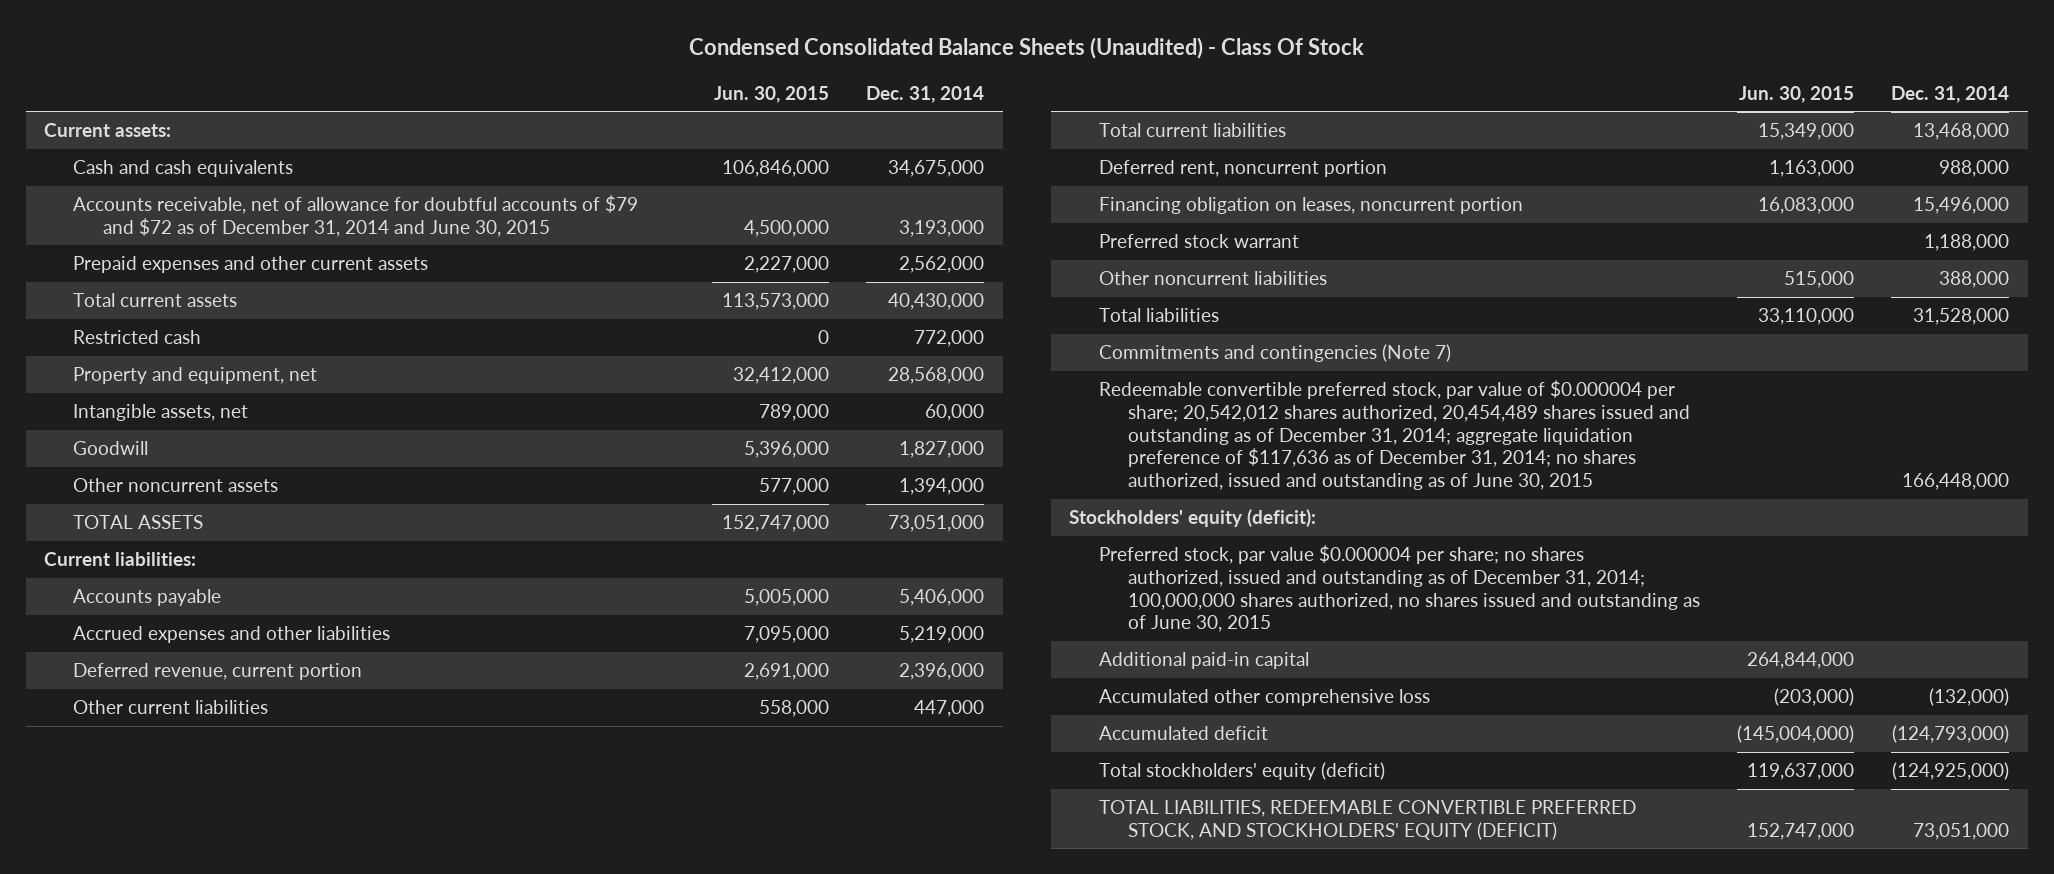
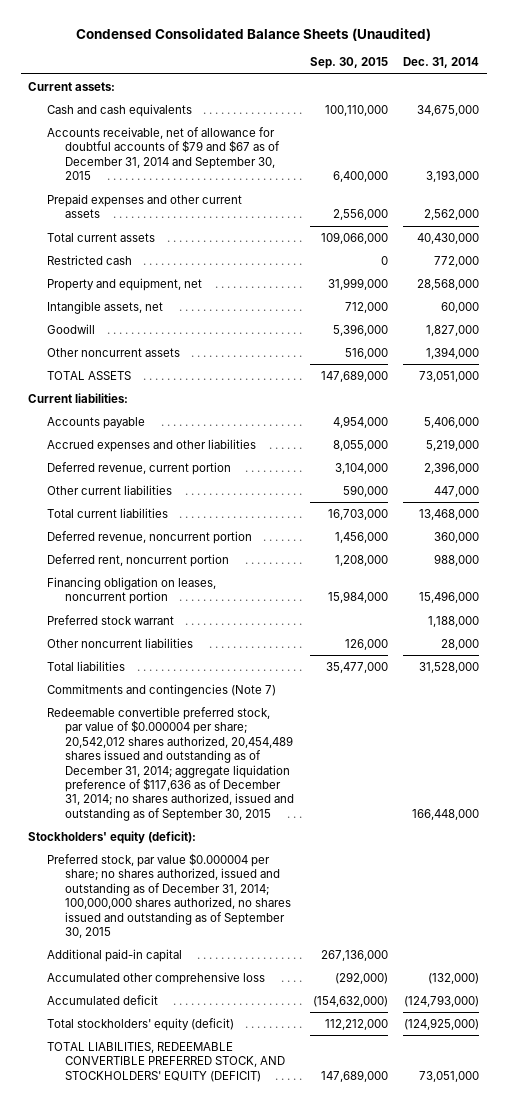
[688,37,1364,60] Condensed Consolidated Balance Sheets (Unaudited) - Class Of Stock -> [75,27,431,41] Condensed Consolidated Balance Sheets (Unaudited)
[713,85,829,103] Jun. 30, 2015 -> none
none -> [309,57,388,70] Sep. 30, 2015
[73,195,639,237] Accounts receivable, net of allowance for doubtful accounts of $79 and $72 as of December 31, 2014 and June 30, 2015 -> [46,126,281,181] Accounts receivable, net of allowance for doubtful accounts of $79 and $67 as of December 31, 2014 and September 30, 2015
none -> [46,530,252,544] Deferred revenue, noncurrent portion
[1939,271,2010,289] 388,000 -> [441,638,480,650] 28,000
[1098,380,1690,491] Redeemable convertible preferred stock, par value of $0.000004 per share; 20,542,012 shares authorized, 20,454,489 shares issued and outstanding as of December 31, 2014; aggregate liquidation preference of $117,636 as of December 31, 2014; no shares authorized, issued and outstanding as of June 30, 2015 -> [46,706,295,821] Redeemable convertible preferred stock, par value of $0.000004 per share; 20,542,012 shares authorized, 20,454,489 shares issued and outstanding as of December 31, 2014; aggregate liquidation preference of $117,636 as of December 31, 2014; no shares authorized, issued and outstanding as of September 30, 2015
[1098,545,1700,633] Preferred stock, par value $0.000004 per share; no shares authorized, issued and outstanding as of December 31, 2014; 100,000,000 shares authorized, no shares issued and outstanding as of June 30, 2015 -> [46,852,292,939] Preferred stock, par value $0.000004 per share; no shares authorized, issued and outstanding as of December 31, 2014; 100,000,000 shares authorized, no shares issued and outstanding as of September 30, 2015

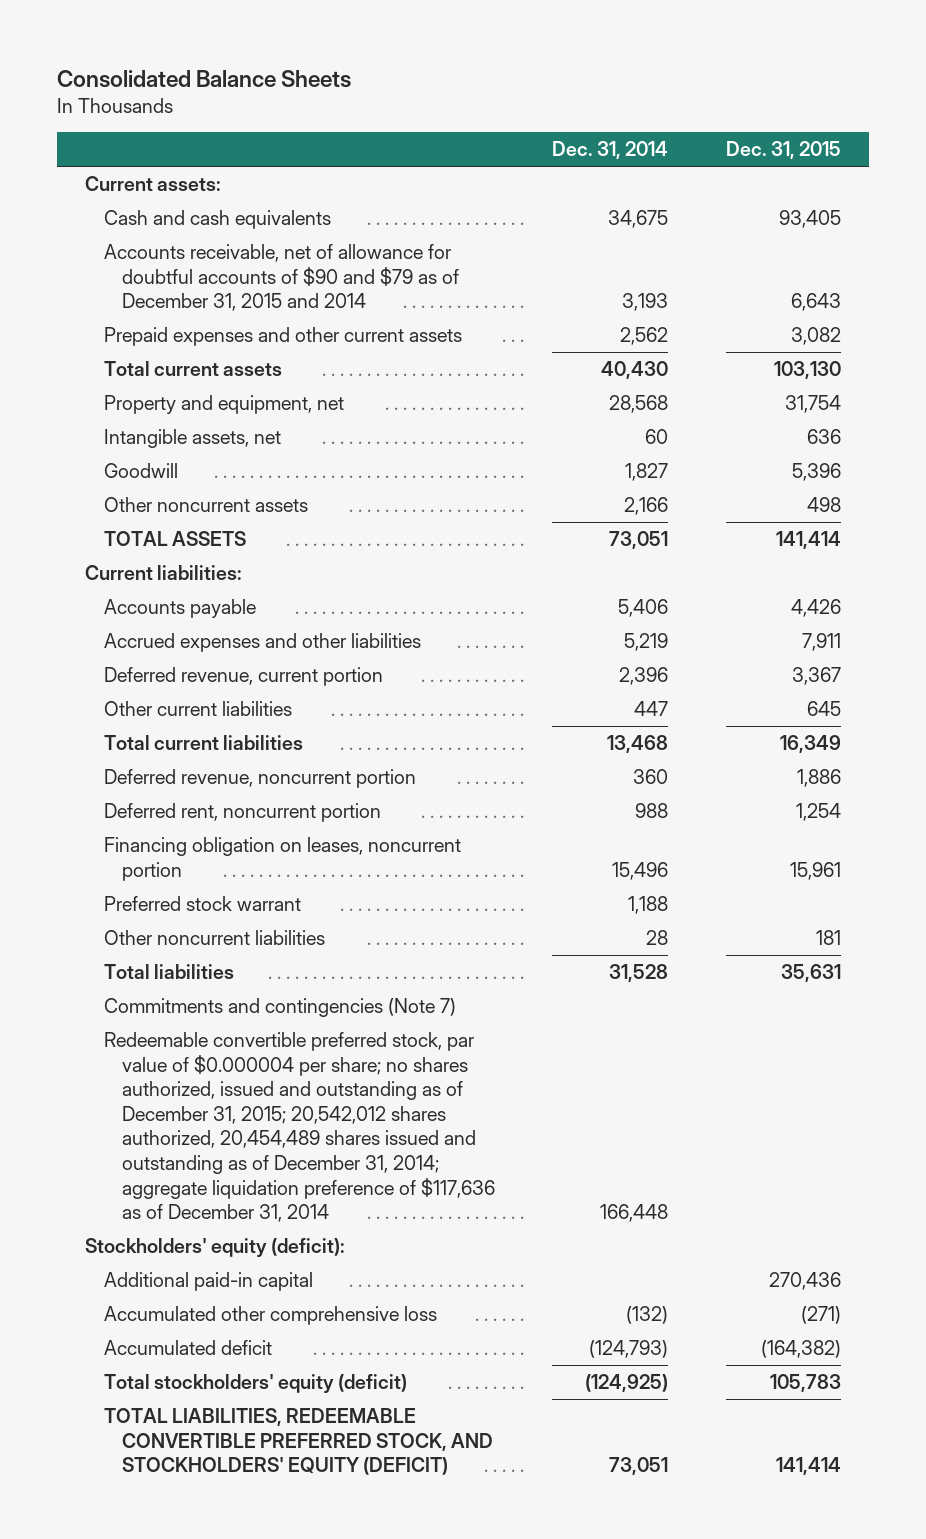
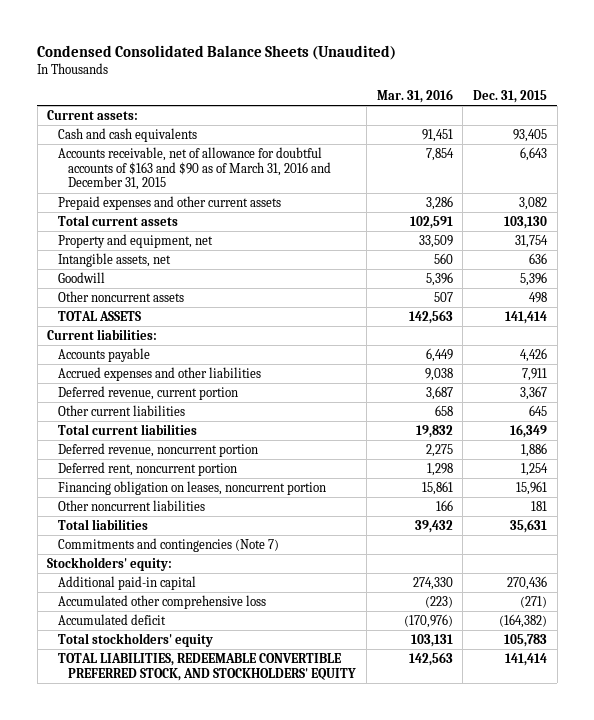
[56,69,351,88] Consolidated Balance Sheets -> [37,44,397,60] Condensed Consolidated Balance Sheets (Unaudited)
[552,141,669,160] Dec. 31, 2014 -> none
none -> [376,88,453,103] Mar. 31, 2016
[103,244,459,312] Accounts receivable, net of allowance for doubtful accounts of $90 and $79 as of December 31, 2015 and 2014 -> [57,146,332,191] Accounts receivable, net of allowance for doubtful accounts of $163 and $90 as of March 31, 2016 and December 31, 2015
[103,896,301,912] Preferred stock warrant -> none
[103,1032,495,1223] Redeemable convertible preferred stock, par value of $0.000004 per share; no shares authorized, issued and outstanding as of December 31, 2015; 20,542,012 shares authorized, 20,454,489 shares issued and outstanding as of December 31, 2014; aggregate liquidation preference of $117,636 as of December 31, 2014 -> none
[85,1238,346,1258] Stockholders' equity (deficit): -> [47,556,173,571] Stockholders' equity:
[103,1374,407,1394] Total stockholders' equity (deficit) -> [57,632,213,647] Total stockholders' equity
[103,1408,493,1476] TOTAL LIABILITIES, REDEEMABLE CONVERTIBLE PREFERRED STOCK, AND STOCKHOLDERS' EQUITY (DEFICIT) -> [57,652,357,681] TOTAL LIABILITIES, REDEEMABLE CONVERTIBLE PREFERRED STOCK, AND STOCKHOLDERS' EQUITY

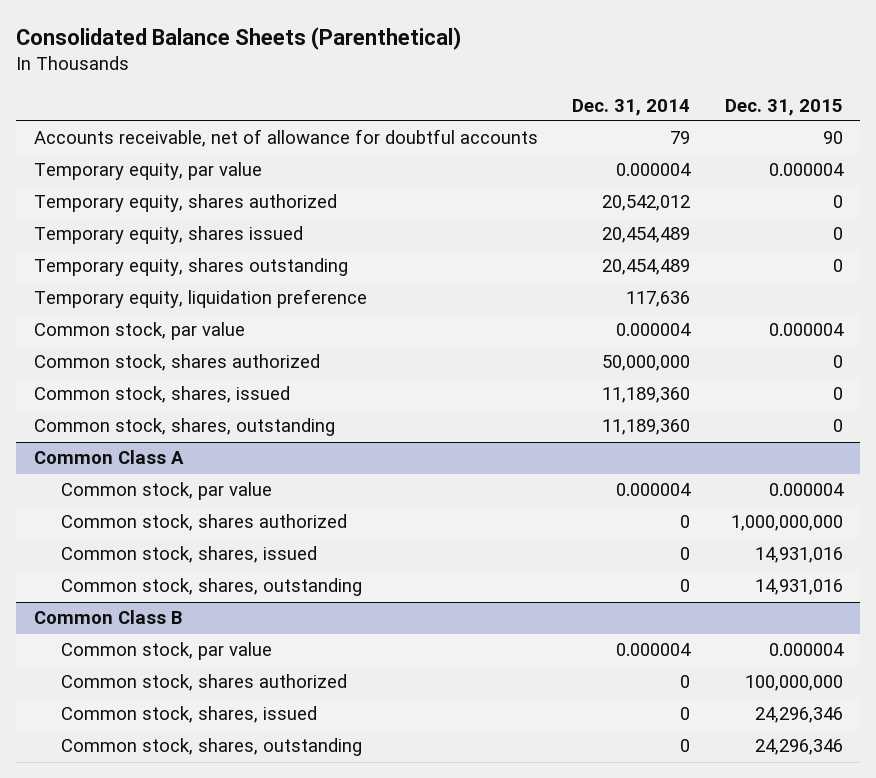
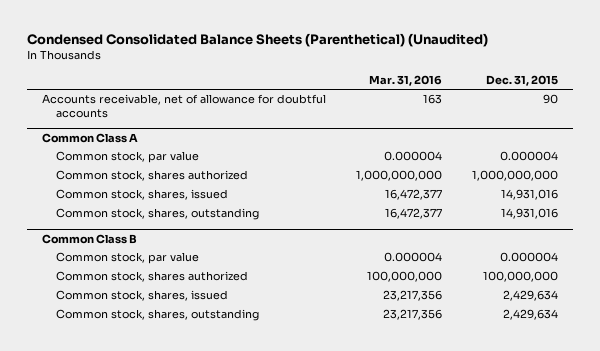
[16,27,462,51] Consolidated Balance Sheets (Parenthetical) -> [26,32,488,47] Condensed Consolidated Balance Sheets (Parenthetical) (Unaudited)
[572,98,691,116] Dec. 31, 2014 -> none
none -> [368,74,442,86] Mar. 31, 2016
[33,162,262,181] Temporary equity, par value -> none
[33,194,337,213] Temporary equity, shares authorized -> none
[33,226,303,245] Temporary equity, shares issued -> none
[33,258,348,277] Temporary equity, shares outstanding -> none
[33,289,367,309] Temporary equity, liquidation preference -> none
[33,322,245,341] Common stock, par value -> none
[33,354,320,372] Common stock, shares authorized -> none
[33,386,290,404] Common stock, shares, issued -> none
[33,418,335,437] Common stock, shares, outstanding -> none
[754,707,843,724] 24,296,346 -> [503,290,559,302] 2,429,634
[754,739,843,756] 24,296,346 -> [503,309,559,321] 2,429,634

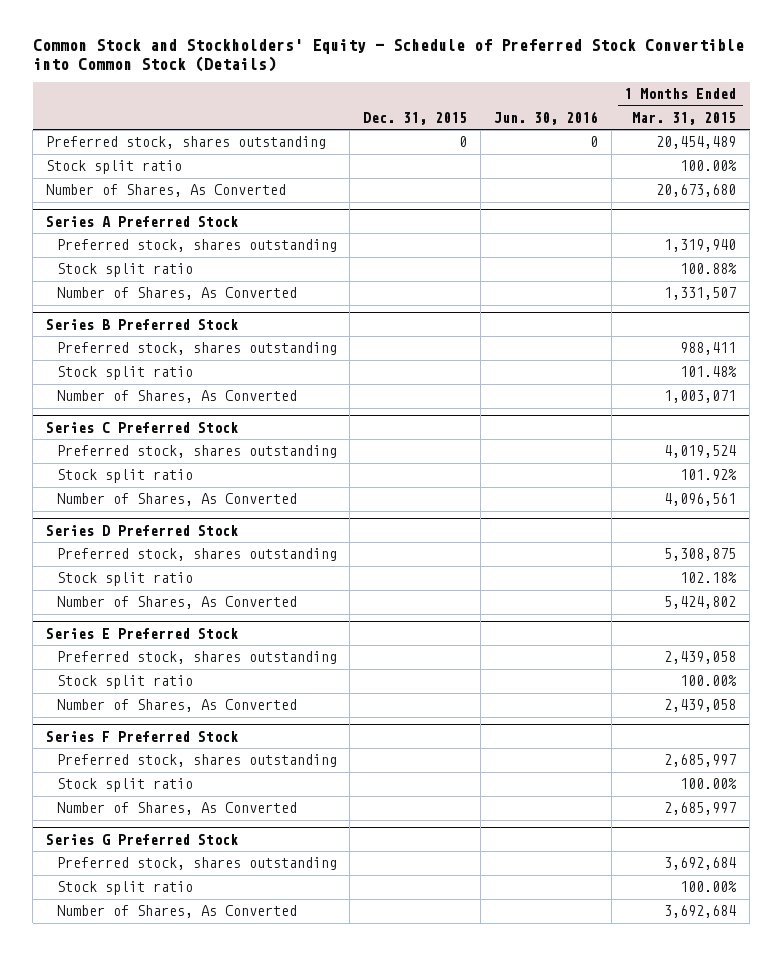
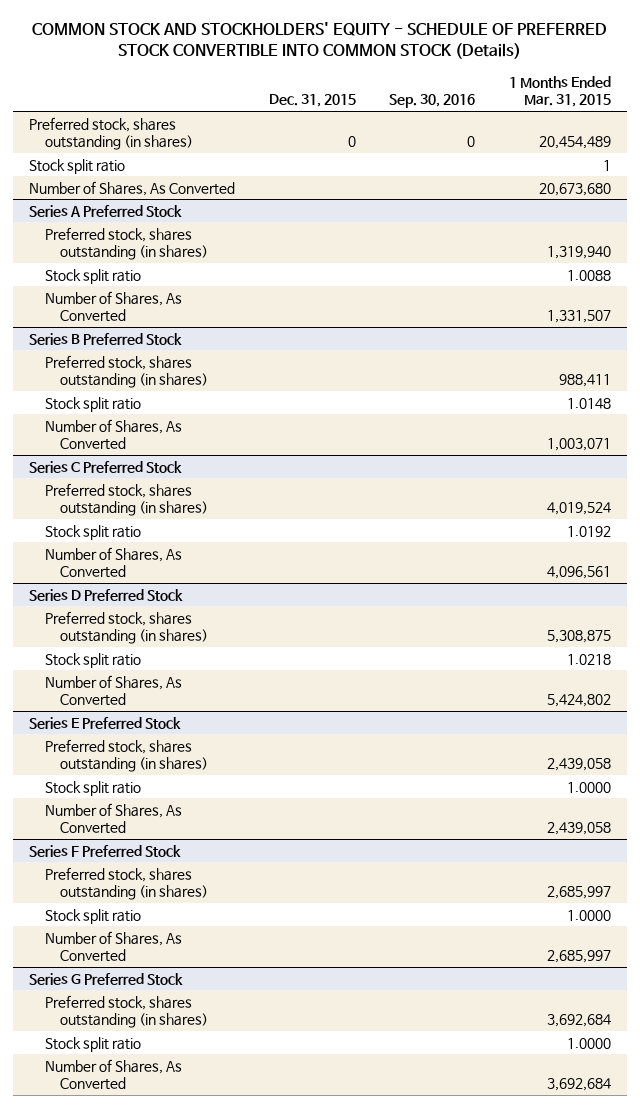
[32,39,744,72] Common Stock and Stockholders' Equity - Schedule of Preferred Stock Convertible into Common Stock (Details) -> [32,21,608,60] COMMON STOCK AND STOCKHOLDERS' EQUITY - SCHEDULE OF PREFERRED STOCK CONVERTIBLE INTO COMMON STOCK (Details)
[493,110,598,125] Jun. 30, 2016 -> none
none -> [389,94,476,109] Sep. 30, 2016
[46,136,327,150] Preferred stock, shares outstanding -> [29,116,193,150] Preferred stock, shares outstanding (in shares)
[680,160,738,172] 100.00% -> [602,159,611,171] 1
[56,239,337,253] Preferred stock, shares outstanding -> [44,226,209,260] Preferred stock, shares outstanding (in shares)
[680,263,738,275] 100.88% -> [566,269,611,281] 1.0088
[56,342,337,356] Preferred stock, shares outstanding -> [44,354,209,388] Preferred stock, shares outstanding (in shares)
[680,366,738,378] 101.48% -> [566,397,611,409] 1.0148
[56,445,337,459] Preferred stock, shares outstanding -> [44,482,209,516] Preferred stock, shares outstanding (in shares)
[680,469,738,481] 101.92% -> [566,525,611,537] 1.0192
[56,548,337,562] Preferred stock, shares outstanding -> [44,610,209,644] Preferred stock, shares outstanding (in shares)
[680,572,738,584] 102.18% -> [566,653,611,665] 1.0218
[56,651,337,665] Preferred stock, shares outstanding -> [44,738,209,772] Preferred stock, shares outstanding (in shares)
[680,675,738,687] 100.00% -> [566,781,611,793] 1.0000
[56,754,337,768] Preferred stock, shares outstanding -> [44,866,209,900] Preferred stock, shares outstanding (in shares)
[680,778,738,790] 100.00% -> [566,909,611,921] 1.0000
[56,857,337,871] Preferred stock, shares outstanding -> [44,994,209,1028] Preferred stock, shares outstanding (in shares)
[680,881,738,893] 100.00% -> [566,1037,611,1049] 1.0000

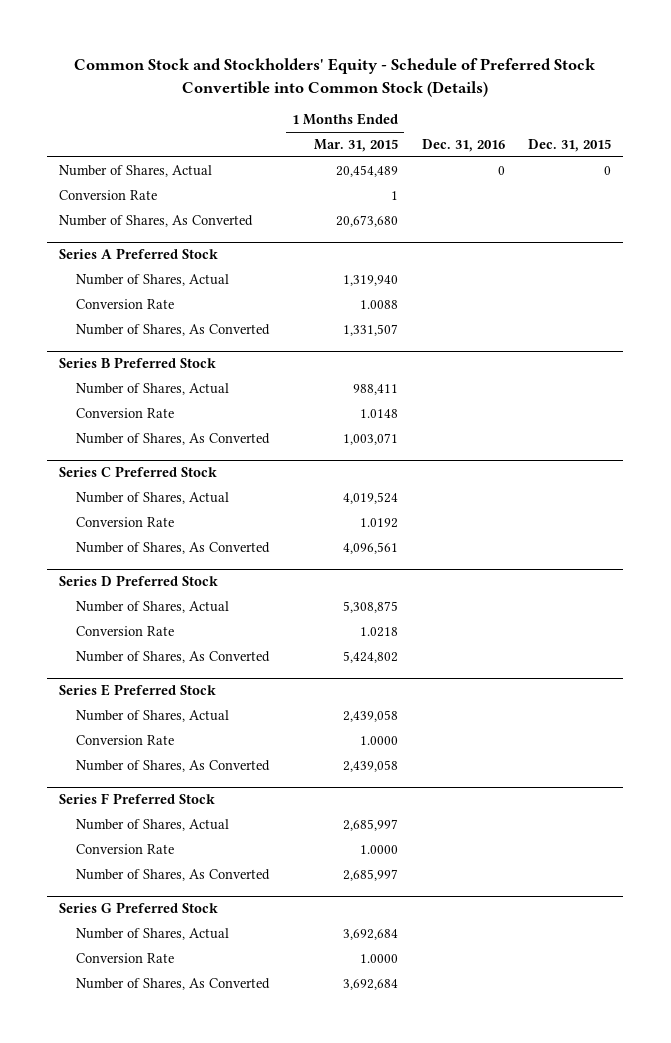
[32,21,608,60] COMMON STOCK AND STOCKHOLDERS' EQUITY - SCHEDULE OF PREFERRED STOCK CONVERTIBLE INTO COMMON STOCK (Details) -> [74,58,596,97] Common Stock and Stockholders' Equity - Schedule of Preferred Stock Convertible into Common Stock (Details)
[389,94,476,109] Sep. 30, 2016 -> none
none -> [421,139,505,153] Dec. 31, 2016
[29,116,193,150] Preferred stock, shares outstanding (in shares) -> [59,165,213,178] Number of Shares, Actual
[29,158,126,174] Stock split ratio -> [59,190,158,201] Conversion Rate
[44,226,209,260] Preferred stock, shares outstanding (in shares) -> [75,274,229,287] Number of Shares, Actual
[44,268,141,284] Stock split ratio -> [75,299,174,310] Conversion Rate
[44,354,209,388] Preferred stock, shares outstanding (in shares) -> [75,383,229,396] Number of Shares, Actual
[44,396,141,412] Stock split ratio -> [75,408,174,419] Conversion Rate
[44,482,209,516] Preferred stock, shares outstanding (in shares) -> [75,492,229,505] Number of Shares, Actual
[44,524,141,540] Stock split ratio -> [75,517,174,528] Conversion Rate
[44,610,209,644] Preferred stock, shares outstanding (in shares) -> [75,601,229,614] Number of Shares, Actual
[44,652,141,668] Stock split ratio -> [75,626,174,637] Conversion Rate
[44,738,209,772] Preferred stock, shares outstanding (in shares) -> [75,710,229,723] Number of Shares, Actual
[44,780,141,796] Stock split ratio -> [75,735,174,746] Conversion Rate
[44,866,209,900] Preferred stock, shares outstanding (in shares) -> [75,819,229,832] Number of Shares, Actual
[44,908,141,924] Stock split ratio -> [75,844,174,855] Conversion Rate
[44,994,209,1028] Preferred stock, shares outstanding (in shares) -> [75,928,229,941] Number of Shares, Actual
[44,1036,141,1052] Stock split ratio -> [75,953,174,964] Conversion Rate

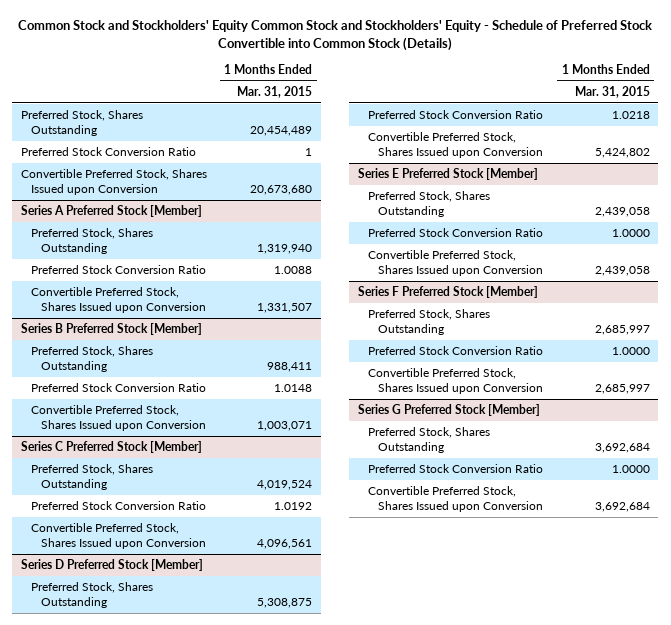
[74,58,596,97] Common Stock and Stockholders' Equity - Schedule of Preferred Stock Convertible into Common Stock (Details) -> [18,19,653,51] Common Stock and Stockholders' Equity Common Stock and Stockholders' Equity - Schedule of Preferred Stock Convertible into Common Stock (Details)
[421,139,505,153] Dec. 31, 2016 -> none
[528,139,612,153] Dec. 31, 2015 -> none
[59,165,213,178] Number of Shares, Actual -> [21,110,144,136] Preferred Stock, Shares Outstanding
[59,190,158,201] Conversion Rate -> [21,147,197,157] Preferred Stock Conversion Ratio
[59,215,254,228] Number of Shares, As Converted -> [21,169,208,195] Convertible Preferred Stock, Shares Issued upon Conversion
[59,248,219,260] Series A Preferred Stock -> [21,205,203,218] Series A Preferred Stock [Member]
[75,274,229,287] Number of Shares, Actual -> [30,228,153,254] Preferred Stock, Shares Outstanding
[75,299,174,310] Conversion Rate -> [30,265,206,275] Preferred Stock Conversion Ratio
[75,324,270,337] Number of Shares, As Converted -> [30,287,206,313] Convertible Preferred Stock, Shares Issued upon Conversion
[59,357,217,369] Series B Preferred Stock -> [21,323,203,336] Series B Preferred Stock [Member]
[75,383,229,396] Number of Shares, Actual -> [30,346,153,372] Preferred Stock, Shares Outstanding
[75,408,174,419] Conversion Rate -> [30,383,206,393] Preferred Stock Conversion Ratio
[75,433,270,446] Number of Shares, As Converted -> [30,405,206,431] Convertible Preferred Stock, Shares Issued upon Conversion
[59,466,218,478] Series C Preferred Stock -> [21,441,203,454] Series C Preferred Stock [Member]
[75,492,229,505] Number of Shares, Actual -> [30,464,153,490] Preferred Stock, Shares Outstanding
[75,517,174,528] Conversion Rate -> [30,501,206,511] Preferred Stock Conversion Ratio
[75,542,270,555] Number of Shares, As Converted -> [30,523,206,549] Convertible Preferred Stock, Shares Issued upon Conversion
[59,575,219,587] Series D Preferred Stock -> [21,559,204,572] Series D Preferred Stock [Member]
[75,601,229,614] Number of Shares, Actual -> [30,582,153,608] Preferred Stock, Shares Outstanding
[75,626,174,637] Conversion Rate -> [367,110,543,120] Preferred Stock Conversion Ratio
[75,651,270,664] Number of Shares, As Converted -> [367,132,543,158] Convertible Preferred Stock, Shares Issued upon Conversion
[59,684,217,697] Series E Preferred Stock -> [358,168,539,181] Series E Preferred Stock [Member]
[75,710,229,723] Number of Shares, Actual -> [367,191,490,217] Preferred Stock, Shares Outstanding
[75,735,174,746] Conversion Rate -> [367,228,543,238] Preferred Stock Conversion Ratio
[75,760,270,773] Number of Shares, As Converted -> [367,250,543,276] Convertible Preferred Stock, Shares Issued upon Conversion
[59,793,216,805] Series F Preferred Stock -> [358,286,539,299] Series F Preferred Stock [Member]
[75,819,229,832] Number of Shares, Actual -> [367,309,490,335] Preferred Stock, Shares Outstanding
[75,844,174,855] Conversion Rate -> [367,346,543,356] Preferred Stock Conversion Ratio
[75,869,270,882] Number of Shares, As Converted -> [367,368,543,394] Convertible Preferred Stock, Shares Issued upon Conversion
[59,902,219,914] Series G Preferred Stock -> [358,404,541,417] Series G Preferred Stock [Member]
[75,928,229,941] Number of Shares, Actual -> [367,427,490,453] Preferred Stock, Shares Outstanding
[75,953,174,964] Conversion Rate -> [367,464,543,474] Preferred Stock Conversion Ratio
[75,978,270,991] Number of Shares, As Converted -> [367,486,543,512] Convertible Preferred Stock, Shares Issued upon Conversion

